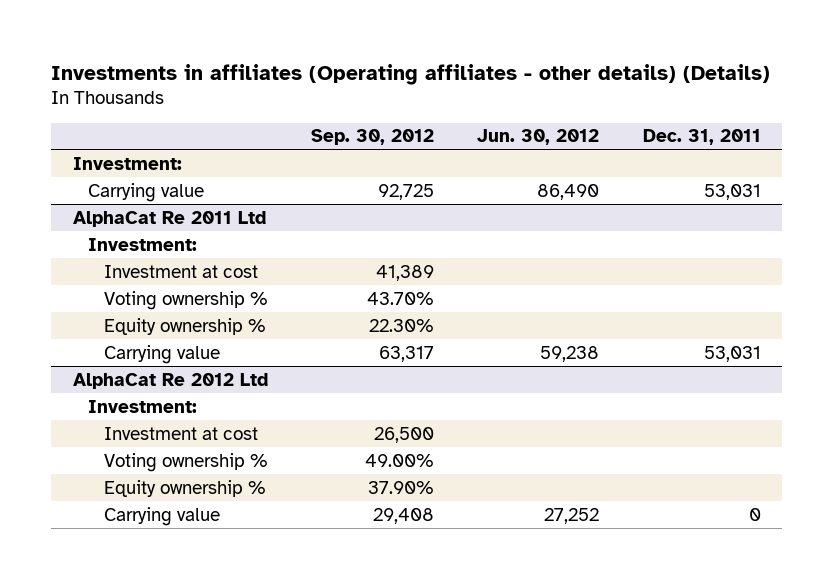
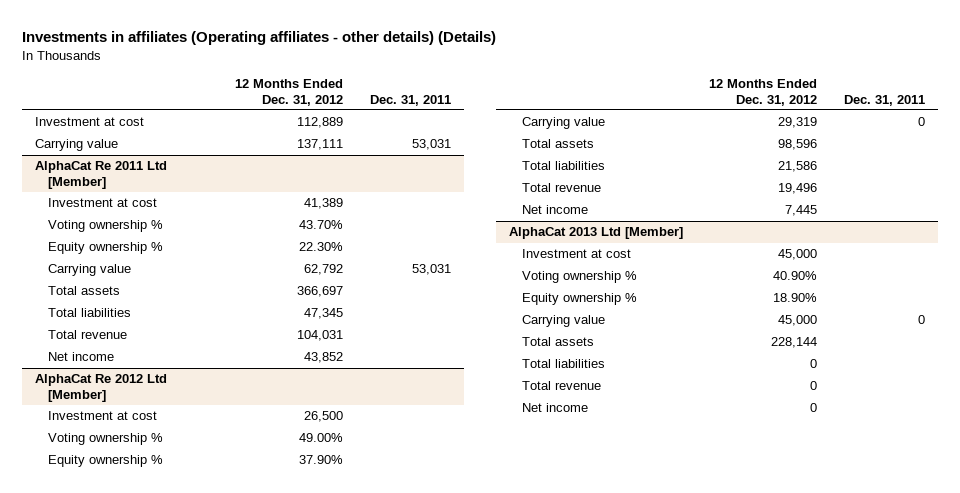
[311,129,435,146] Sep. 30, 2012 -> none
[477,129,600,146] Jun. 30, 2012 -> none
none -> [235,79,344,106] 12 Months Ended Dec. 31, 2012
[72,156,182,170] Investment: -> none
none -> [35,117,145,127] Investment at cost
[88,237,198,251] Investment: -> none
[72,210,266,227] AlphaCat Re 2011 Ltd -> [35,161,168,189] AlphaCat Re 2011 Ltd [Member]
[88,399,198,413] Investment: -> none
none -> [48,286,121,296] Total assets
none -> [48,308,132,318] Total liabilities
none -> [48,330,128,340] Total revenue
none -> [48,352,115,362] Net income
[72,372,268,389] AlphaCat Re 2012 Ltd -> [35,374,168,402] AlphaCat Re 2012 Ltd [Member]
none -> [522,139,595,149] Total assets
none -> [522,161,606,171] Total liabilities
none -> [522,183,602,193] Total revenue
none -> [522,205,589,215] Net income
none -> [509,227,684,240] AlphaCat 2013 Ltd [Member]
none -> [522,249,632,259] Investment at cost
none -> [522,271,638,284] Voting ownership %
none -> [522,293,638,306] Equity ownership %
none -> [522,315,606,328] Carrying value
none -> [522,337,595,347] Total assets
none -> [522,359,606,369] Total liabilities
none -> [522,381,602,391] Total revenue
none -> [522,403,589,413] Net income

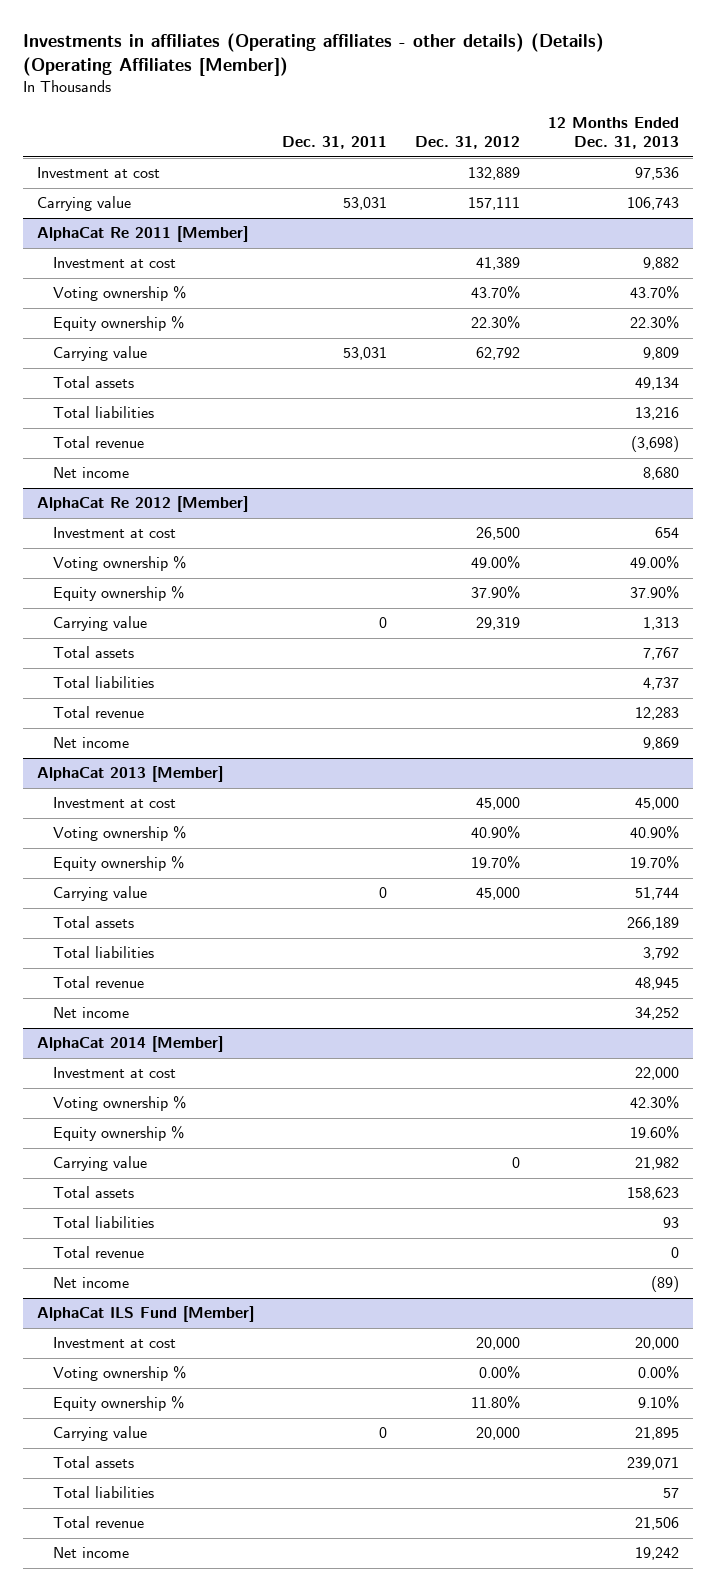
[22,31,497,46] Investments in affiliates (Operating affiliates - other details) (Details) -> [22,33,604,77] Investments in affiliates (Operating affiliates - other details) (Details) (Operating Affiliates [Member])
[235,79,344,106] 12 Months Ended Dec. 31, 2012 -> none
none -> [415,136,521,150] Dec. 31, 2012
none -> [548,117,680,150] 12 Months Ended Dec. 31, 2013
[35,161,168,189] AlphaCat Re 2011 Ltd [Member] -> [36,226,248,243] AlphaCat Re 2011 [Member]
[35,374,168,402] AlphaCat Re 2012 Ltd [Member] -> [36,496,248,513] AlphaCat Re 2012 [Member]
[509,227,684,240] AlphaCat 2013 Ltd [Member] -> [36,766,223,783] AlphaCat 2013 [Member]
none -> [36,1036,223,1053] AlphaCat 2014 [Member]
none -> [53,1067,177,1079] Investment at cost
none -> [53,1095,187,1112] Voting ownership %
none -> [53,1125,185,1142] Equity ownership %
none -> [53,1156,148,1172] Carrying value
none -> [53,1186,135,1199] Total assets
none -> [53,1216,155,1229] Total liabilities
none -> [53,1246,145,1259] Total revenue
none -> [53,1277,130,1289] Net income
none -> [36,1306,254,1323] AlphaCat ILS Fund [Member]
none -> [53,1337,177,1349] Investment at cost
none -> [53,1365,187,1382] Voting ownership %
none -> [53,1395,185,1412] Equity ownership %
none -> [53,1426,148,1442] Carrying value
none -> [53,1456,135,1469] Total assets
none -> [53,1486,155,1499] Total liabilities
none -> [53,1516,145,1529] Total revenue
none -> [53,1547,130,1559] Net income

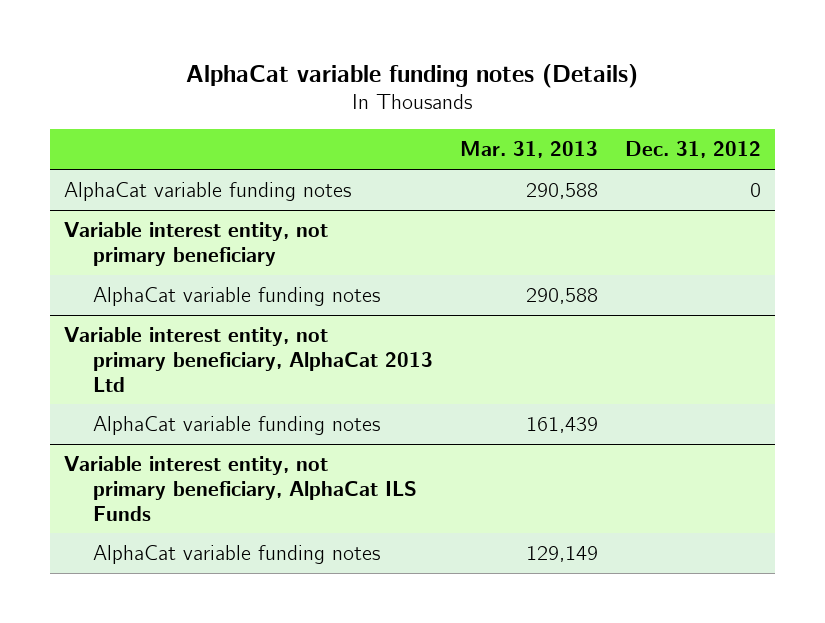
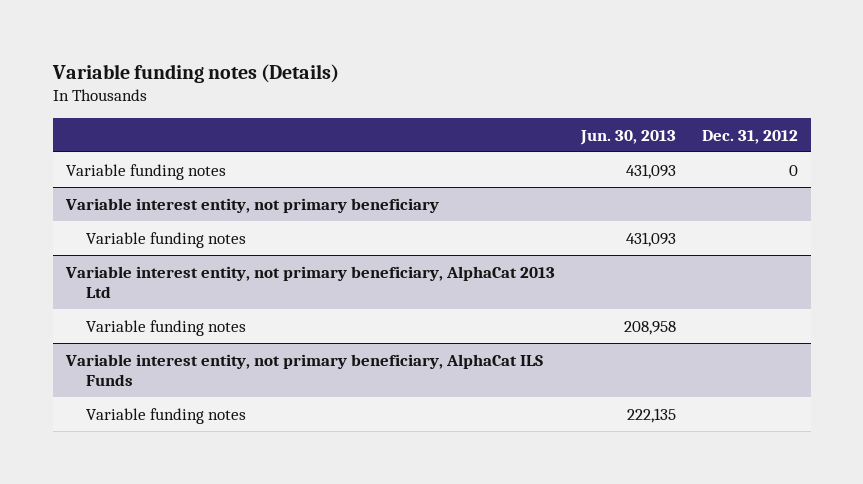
[186,63,639,88] AlphaCat variable funding notes (Details) -> [51,63,339,83] Variable funding notes (Details)
[460,141,599,159] Mar. 31, 2013 -> none
none -> [579,129,676,145] Jun. 30, 2013
[63,181,351,201] AlphaCat variable funding notes -> [65,163,226,180] Variable funding notes
[92,286,380,306] AlphaCat variable funding notes -> [86,231,247,248] Variable funding notes
[92,415,380,435] AlphaCat variable funding notes -> [86,319,247,336] Variable funding notes
[92,544,380,564] AlphaCat variable funding notes -> [86,407,247,424] Variable funding notes

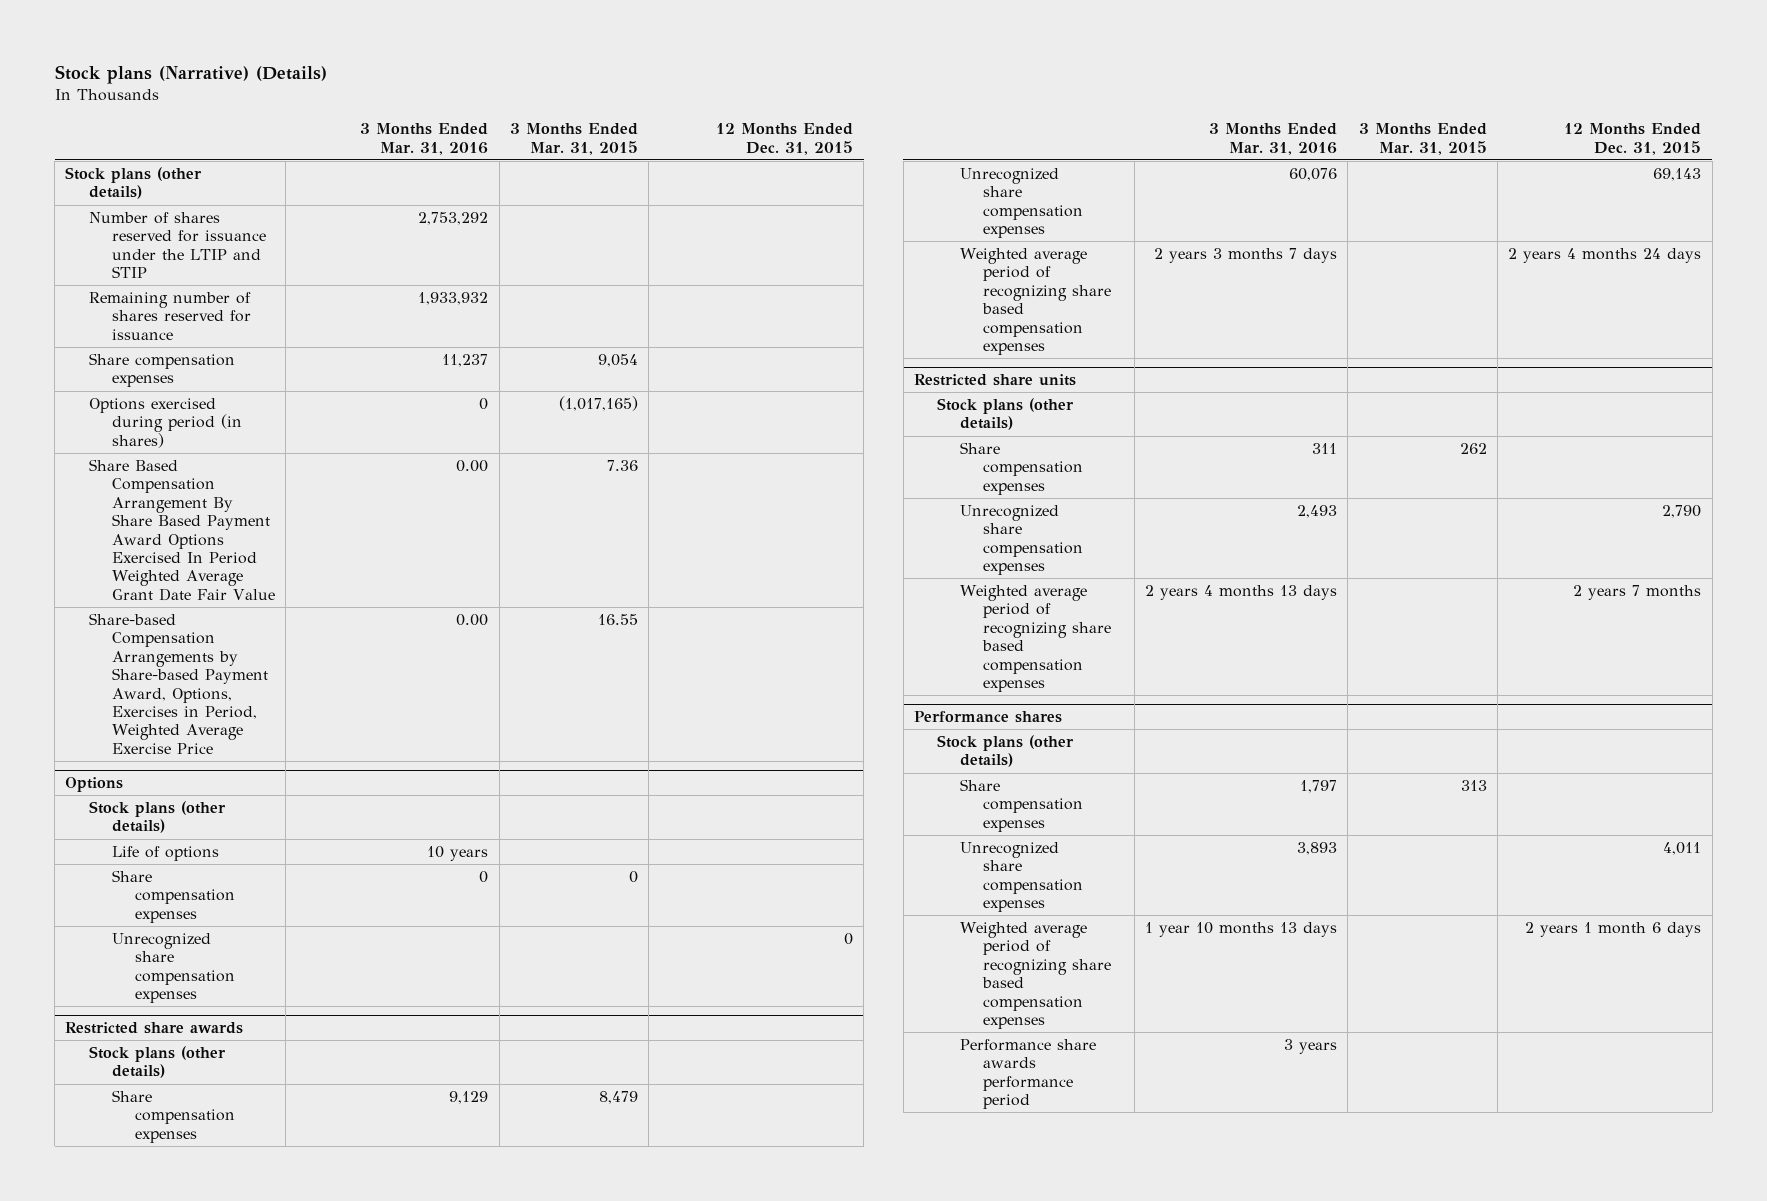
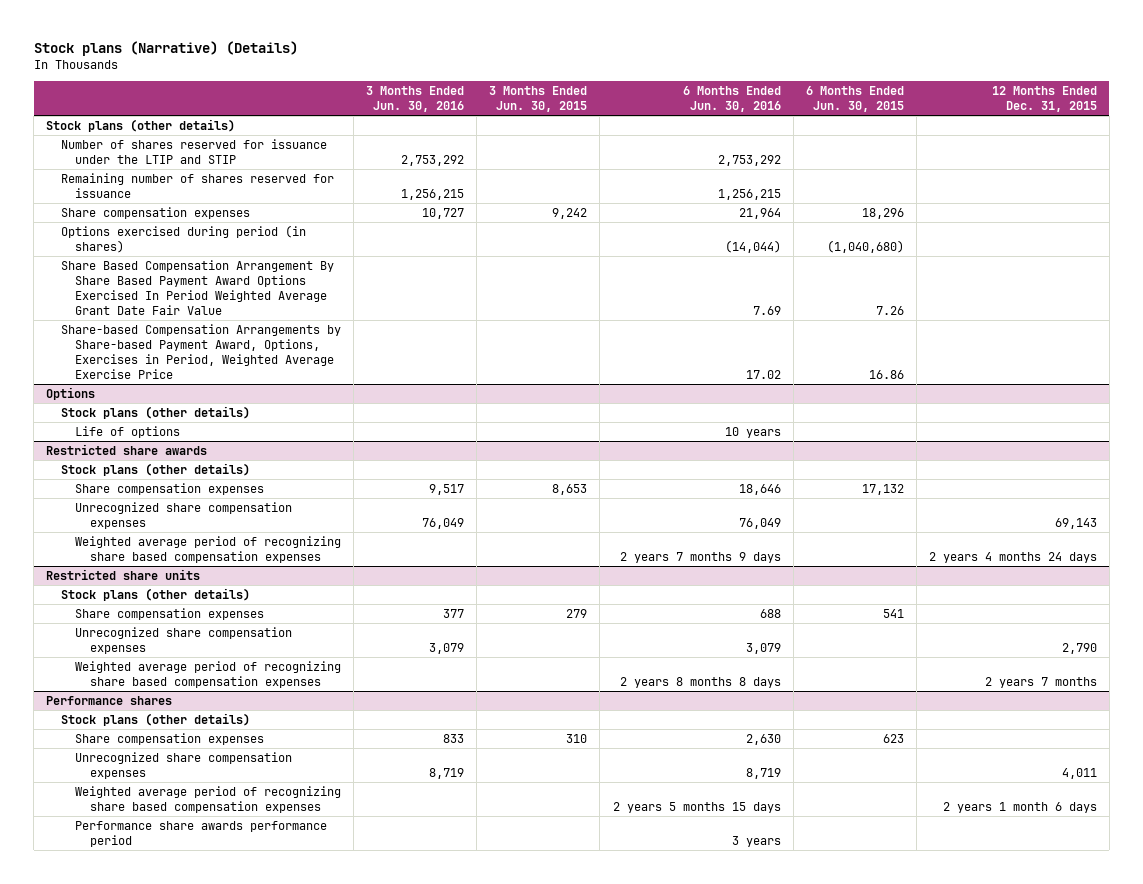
[360,123,489,155] 3 Months Ended Mar. 31, 2016 -> none
[510,123,639,155] 3 Months Ended Mar. 31, 2015 -> none
none -> [366,86,465,113] 3 Months Ended Jun. 30, 2016
none -> [489,86,588,113] 3 Months Ended Jun. 30, 2015
none -> [682,86,781,113] 6 Months Ended Jun. 30, 2016
none -> [805,86,904,113] 6 Months Ended Jun. 30, 2015
[111,870,235,923] Share compensation expenses -> none
[111,933,235,1004] Unrecognized share compensation expenses -> none

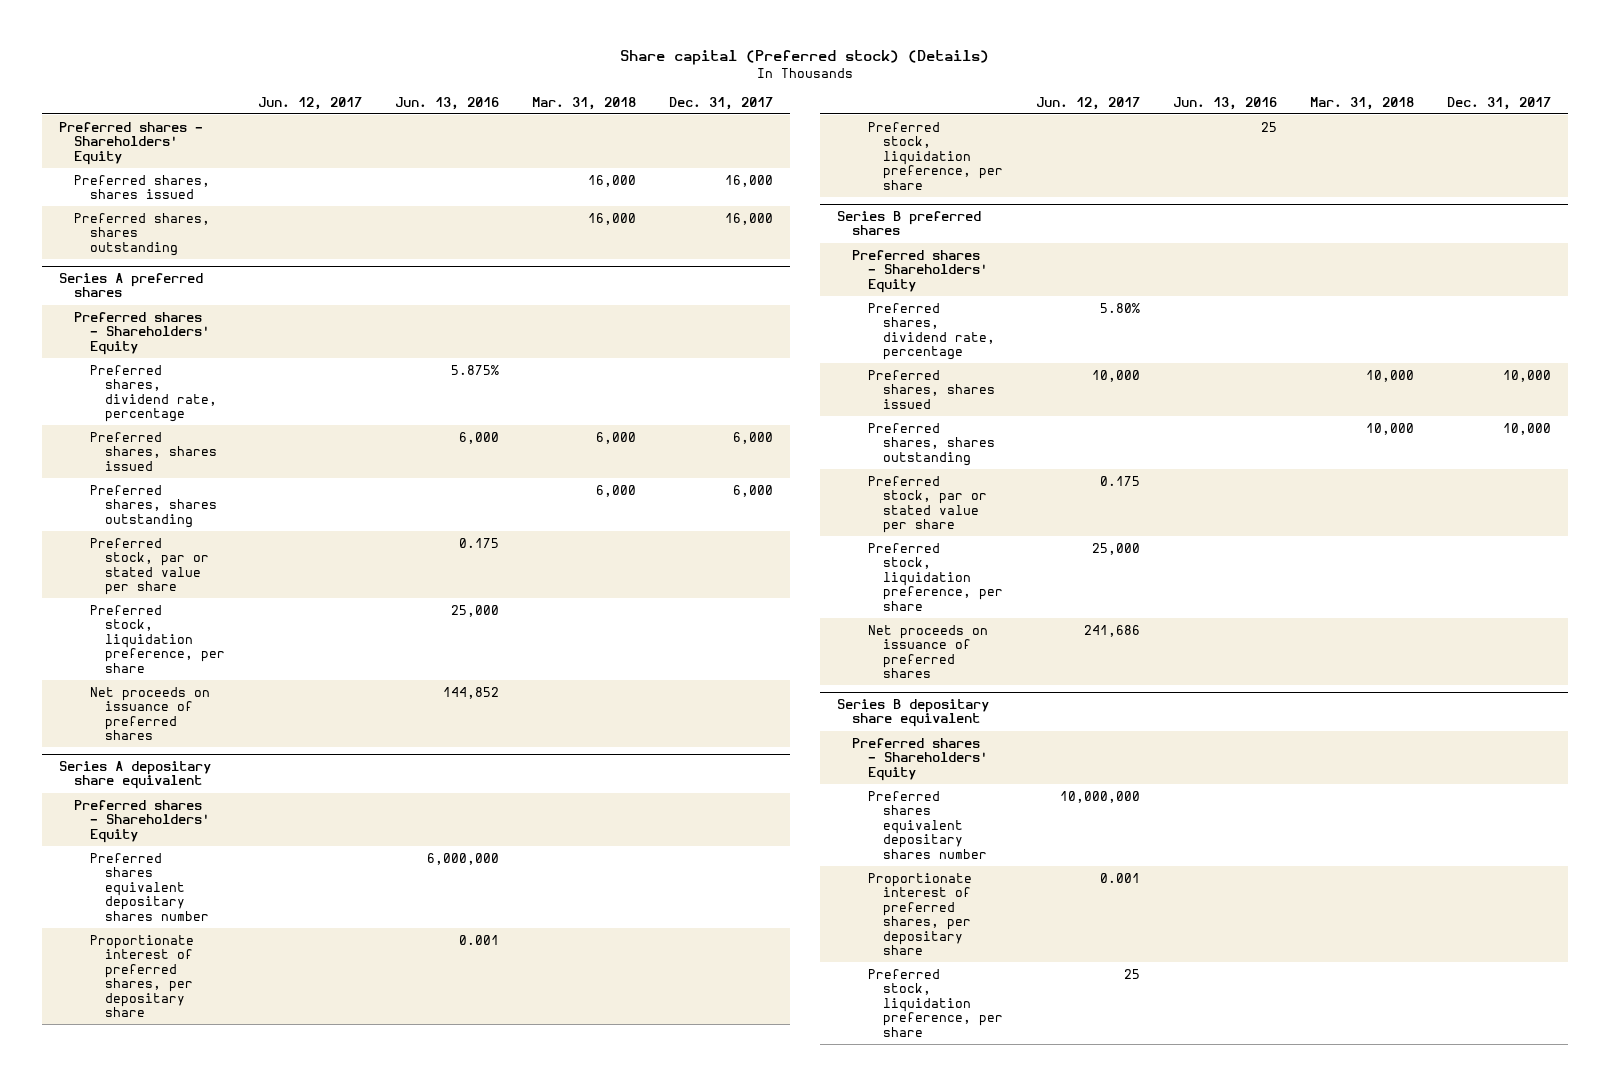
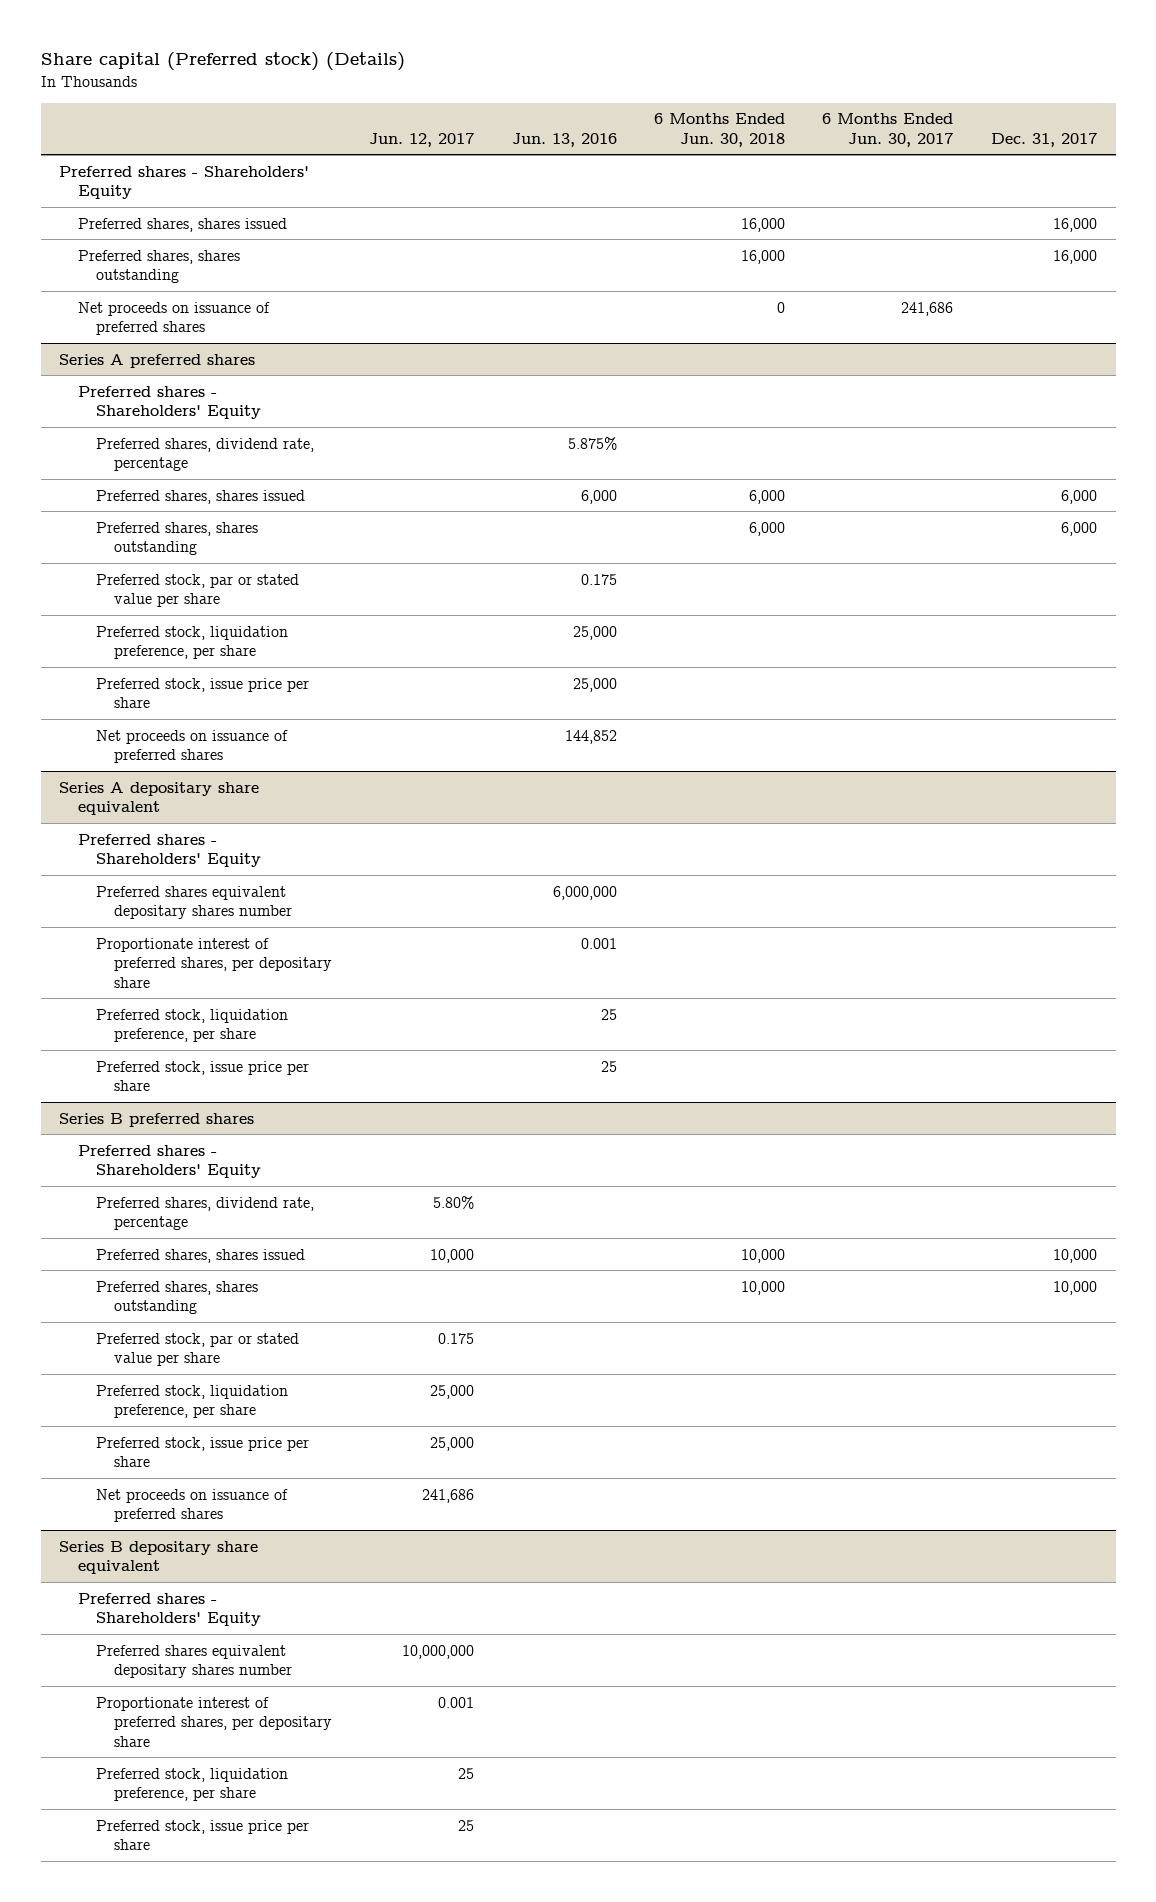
[532,96,637,110] Mar. 31, 2018 -> none
none -> [653,113,785,147] 6 Months Ended Jun. 30, 2018
none -> [822,113,954,147] 6 Months Ended Jun. 30, 2017
none -> [77,301,270,336] Net proceeds on issuance of preferred shares
none -> [95,677,309,709] Preferred stock, issue price per share
none -> [95,1060,309,1092] Preferred stock, issue price per share
none -> [95,1436,309,1468] Preferred stock, issue price per share
none -> [95,1819,309,1851] Preferred stock, issue price per share

